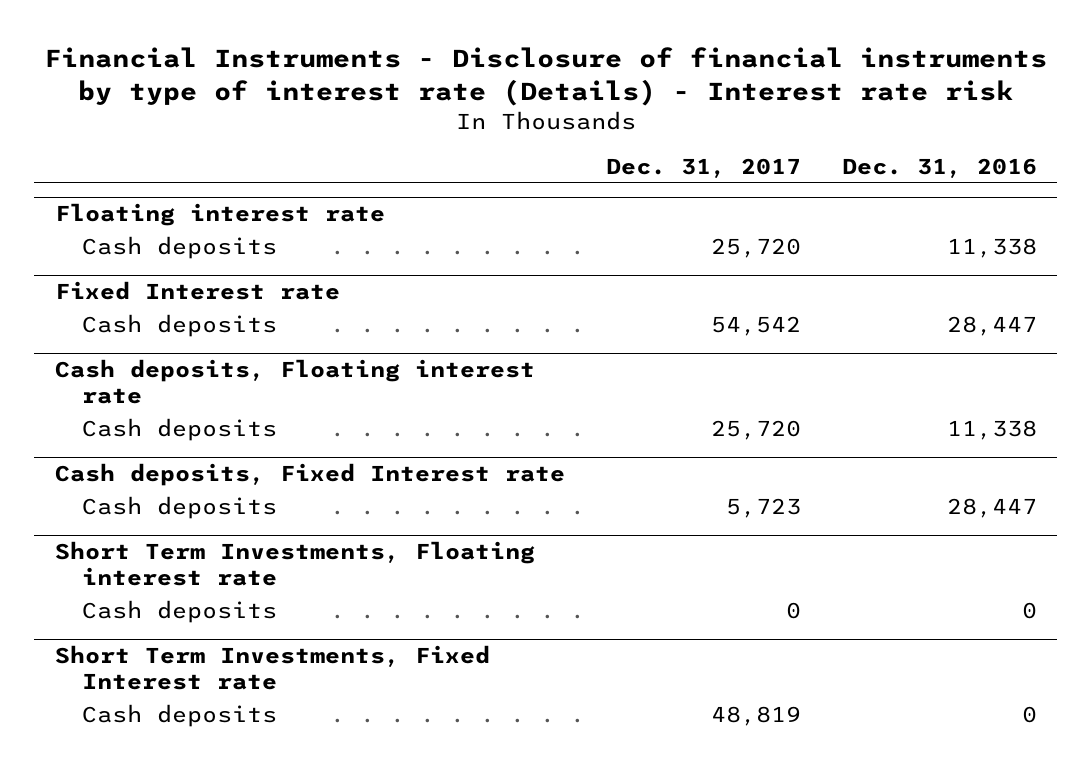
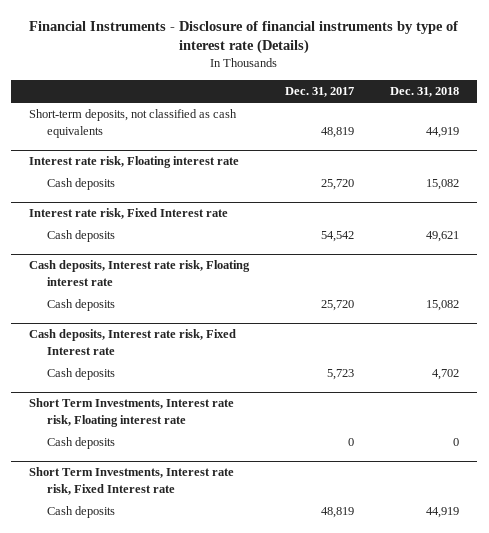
[43,47,1047,107] Financial Instruments - Disclosure of financial instruments by type of interest rate (Details) - Interest rate risk -> [29,20,459,55] Financial Instruments - Disclosure of financial instruments by type of interest rate (Details)
[841,157,1037,178] Dec. 31, 2016 -> none
none -> [390,87,460,98] Dec. 31, 2018
none -> [29,109,238,138] Short-term deposits, not classified as cash equivalents
[54,202,385,226] Floating interest rate -> [29,156,240,169] Interest rate risk, Floating interest rate
[54,280,340,300] Fixed Interest rate -> [29,208,229,220] Interest rate risk, Fixed Interest rate
[54,358,535,405] Cash deposits, Floating interest rate -> [29,260,251,286] Cash deposits, Interest rate risk, Floating interest rate
[54,462,565,486] Cash deposits, Fixed Interest rate -> [29,329,237,355] Cash deposits, Interest rate risk, Fixed Interest rate
[54,540,535,587] Short Term Investments, Floating interest rate -> [29,398,235,427] Short Term Investments, Interest rate risk, Floating interest rate
[54,644,490,691] Short Term Investments, Fixed Interest rate -> [29,467,235,495] Short Term Investments, Interest rate risk, Fixed Interest rate

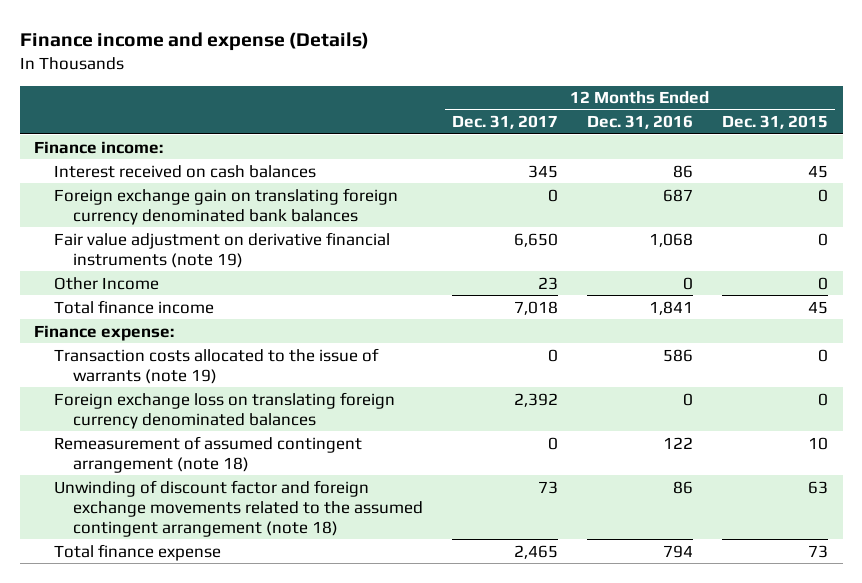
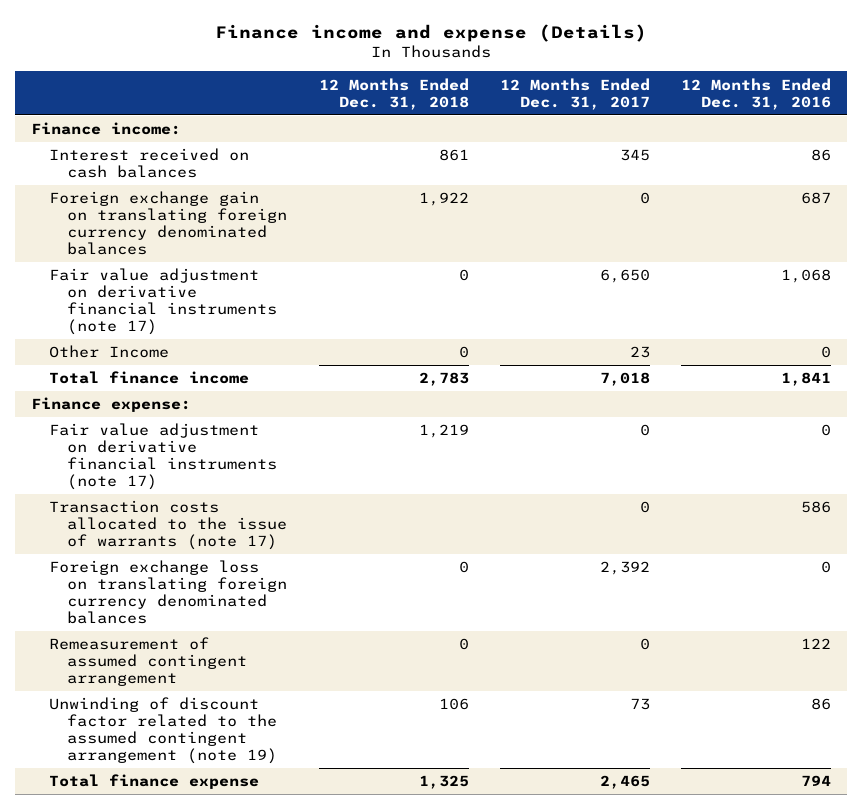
[722,115,829,130] Dec. 31, 2015 -> none
none -> [318,77,469,110] 12 Months Ended Dec. 31, 2018
[53,187,398,225] Foreign exchange gain on translating foreign currency denominated bank balances -> [49,191,288,255] Foreign exchange gain on translating foreign currency denominated balances
[53,231,390,268] Fair value adjustment on derivative financial instruments (note 19) -> [49,268,278,335] Fair value adjustment on derivative financial instruments (note 17)
none -> [49,423,278,490] Fair value adjustment on derivative financial instruments (note 17)
[53,347,379,384] Transaction costs allocated to the issue of warrants (note 19) -> [49,500,288,550] Transaction costs allocated to the issue of warrants (note 17)
[53,435,362,473] Remeasurement of assumed contingent arrangement (note 18) -> [49,637,248,686] Remeasurement of assumed contingent arrangement
[53,479,424,537] Unwinding of discount factor and foreign exchange movements related to the assumed contingent arrangement (note 18) -> [49,697,278,764] Unwinding of discount factor related to the assumed contingent arrangement (note 19)

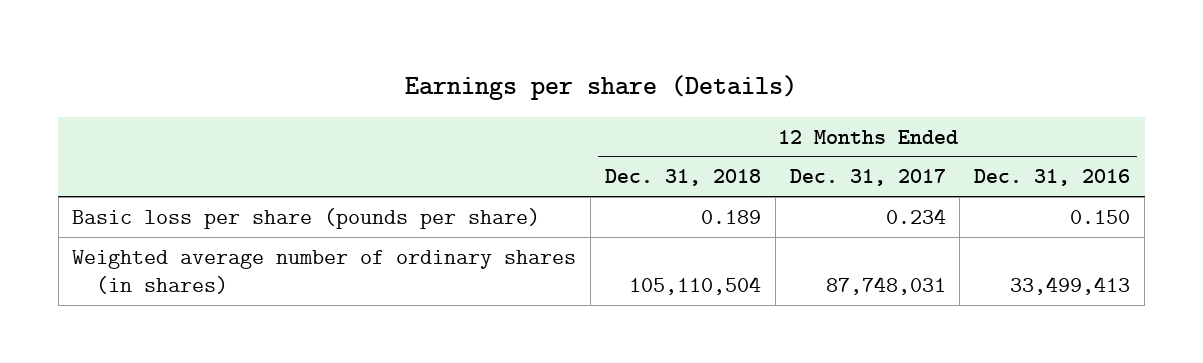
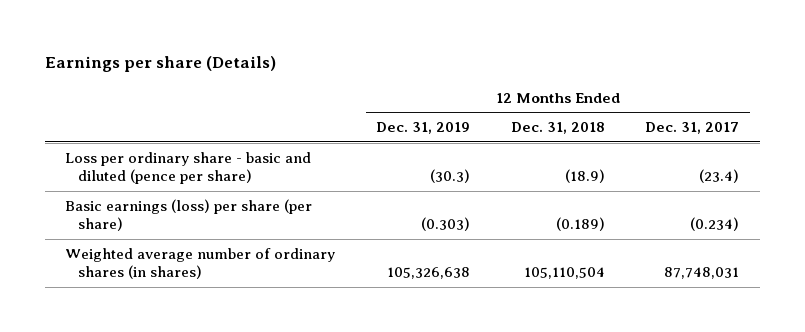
[974,169,1131,187] Dec. 31, 2016 -> none
none -> [375,122,470,135] Dec. 31, 2019
none -> [65,151,312,185] Loss per ordinary share - basic and diluted (pence per share)
[72,207,541,229] Basic loss per share (pounds per share) -> [65,198,313,232] Basic earnings (loss) per share (per share)
[700,209,761,224] 0.189 -> [555,217,605,232] (0.189)
[885,207,946,224] 0.234 -> [690,217,740,232] (0.234)

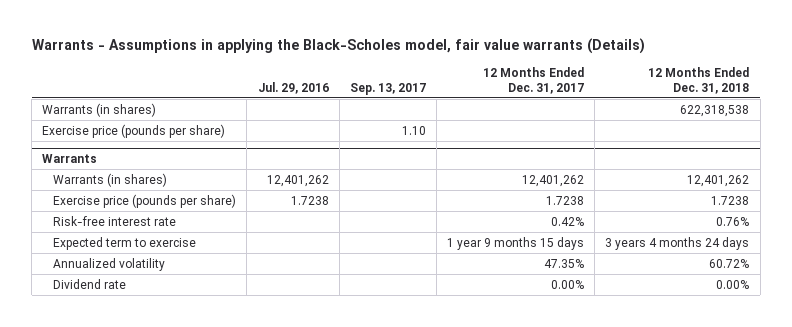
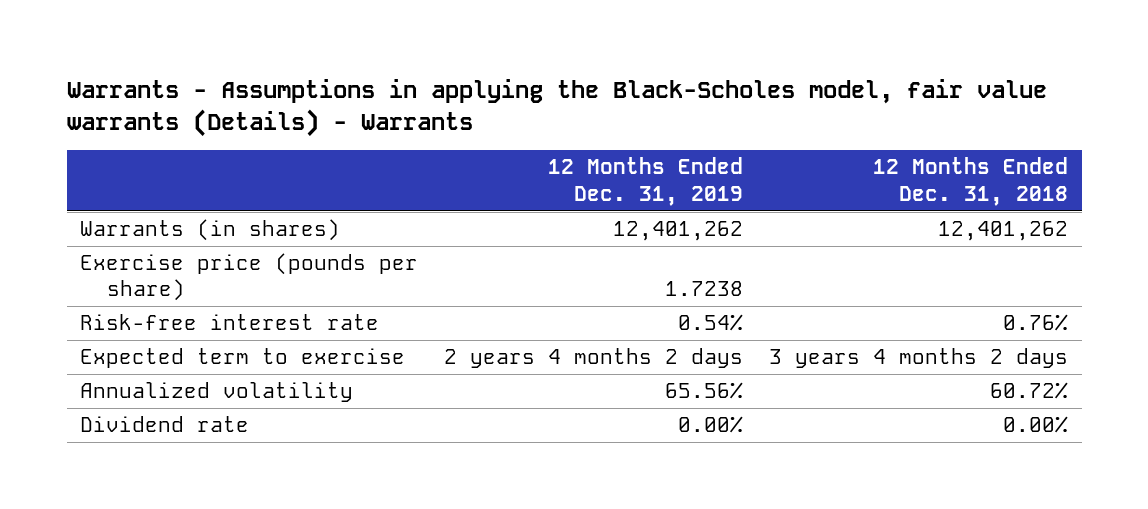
[31,38,645,55] Warrants - Assumptions in applying the Black-Scholes model, fair value warrants (Details) -> [66,79,1047,138] Warrants - Assumptions in applying the Black-Scholes model, fair value warrants (Details) - Warrants
[257,81,329,94] Jul. 29, 2016 -> none
[349,82,426,95] Sep. 13, 2017 -> none
[483,67,585,94] 12 Months Ended Dec. 31, 2017 -> none
none -> [548,157,744,206] 12 Months Ended Dec. 31, 2019
[42,103,157,118] Warrants (in shares) -> none
[42,154,98,164] Warrants -> none
[53,194,237,209] Exercise price (pounds per share) -> none
[42,124,226,139] Exercise price (pounds per share) -> [79,252,418,302] Exercise price (pounds per share)
[605,237,750,251] 3 years 4 months 24 days -> [769,347,1069,368] 3 years 4 months 2 days

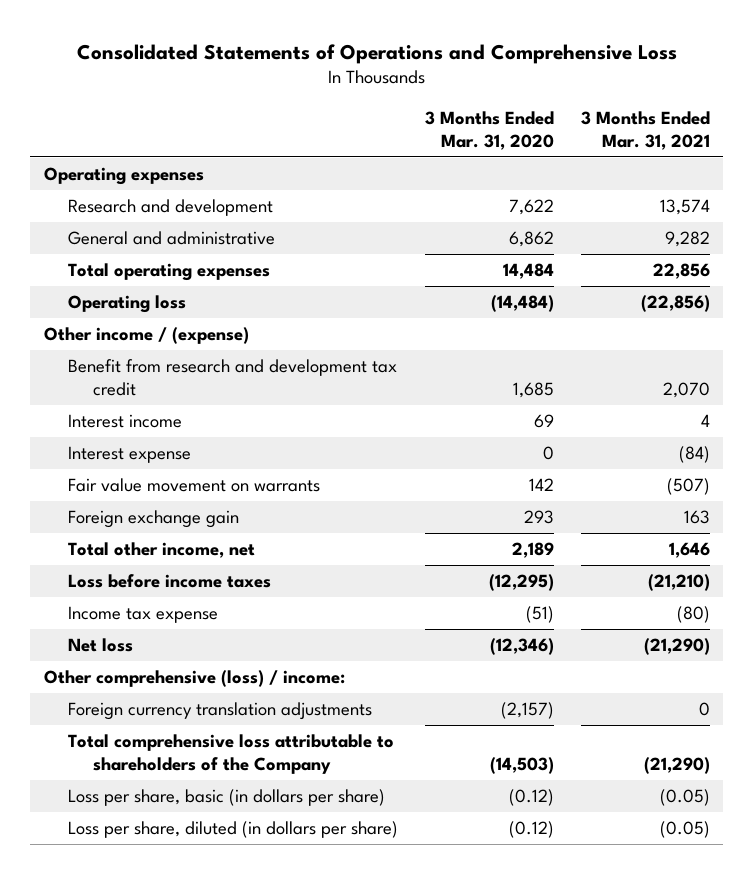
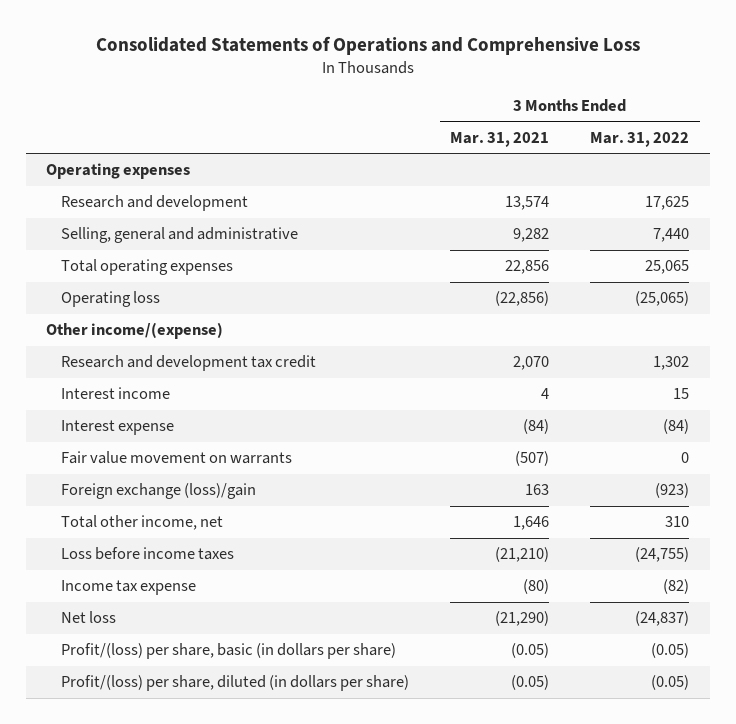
[424,110,554,150] 3 Months Ended Mar. 31, 2020 -> none
none -> [590,131,690,147] Mar. 31, 2022
[68,231,276,246] General and administrative -> [61,227,299,244] Selling, general and administrative
[43,327,249,345] Other income / (expense) -> [46,322,224,340] Other income/(expense)
[68,359,398,397] Benefit from research and development tax credit -> [61,355,317,372] Research and development tax credit
[68,510,240,529] Foreign exchange gain -> [61,483,257,500] Foreign exchange (loss)/gain
[43,670,345,688] Other comprehensive (loss) / income: -> none
[68,702,373,721] Foreign currency translation adjustments -> none
[68,734,395,775] Total comprehensive loss attributable to shareholders of the Company -> none
[68,789,386,807] Loss per share, basic (in dollars per share) -> [61,643,397,660] Profit/(loss) per share, basic (in dollars per share)
[68,821,399,839] Loss per share, diluted (in dollars per share) -> [61,675,410,692] Profit/(loss) per share, diluted (in dollars per share)

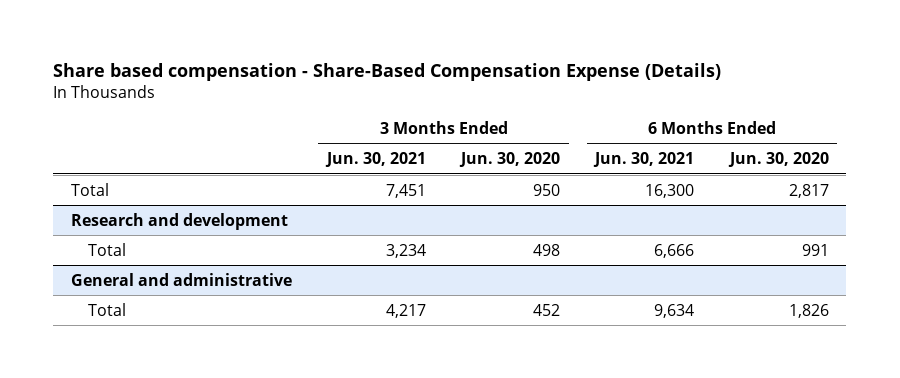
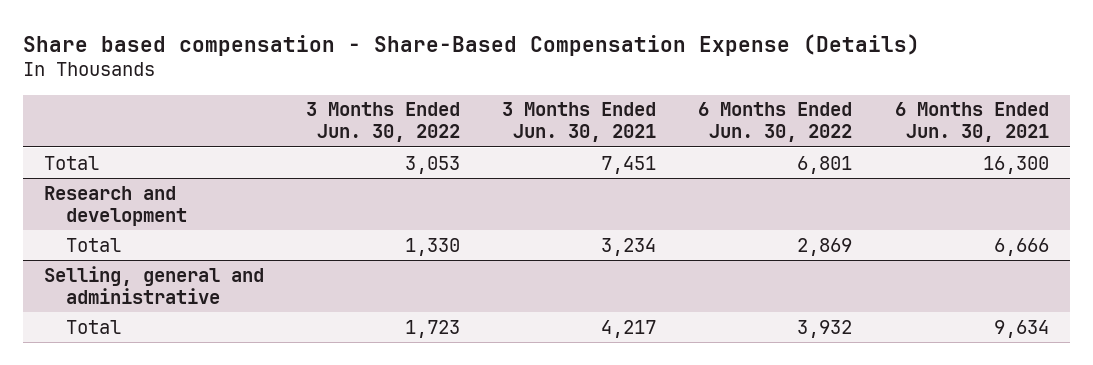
[459,152,561,168] Jun. 30, 2020 -> none
[727,152,829,168] Jun. 30, 2020 -> none
none -> [306,102,461,143] 3 Months Ended Jun. 30, 2022
none -> [698,102,853,143] 6 Months Ended Jun. 30, 2022
[71,272,293,286] General and administrative -> [44,265,265,304] Selling, general and administrative

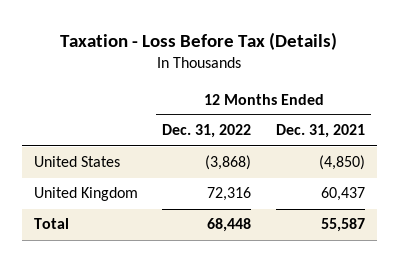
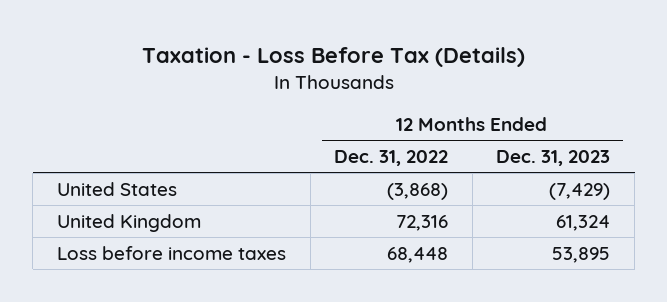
[275,124,365,139] Dec. 31, 2021 -> none
none -> [496,149,611,166] Dec. 31, 2023
[34,218,70,230] Total -> [57,245,287,260] Loss before income taxes

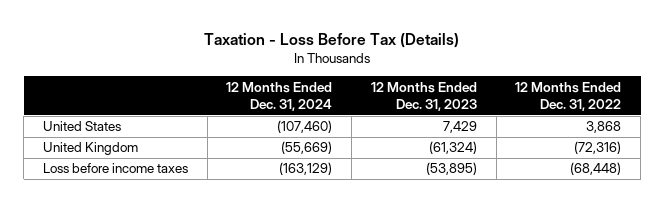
none -> [226,81,333,112] 12 Months Ended Dec. 31, 2024
[387,182,449,200] (3,868) -> [586,121,622,134] 3,868
[549,182,611,200] (7,429) -> [442,121,477,134] 7,429
[396,214,449,231] 72,316 -> [574,141,622,155] (72,316)
[556,214,611,231] 61,324 -> [428,141,477,155] (61,324)
[387,246,449,263] 68,448 -> [570,162,622,176] (68,448)
[552,246,611,263] 53,895 -> [425,162,477,176] (53,895)

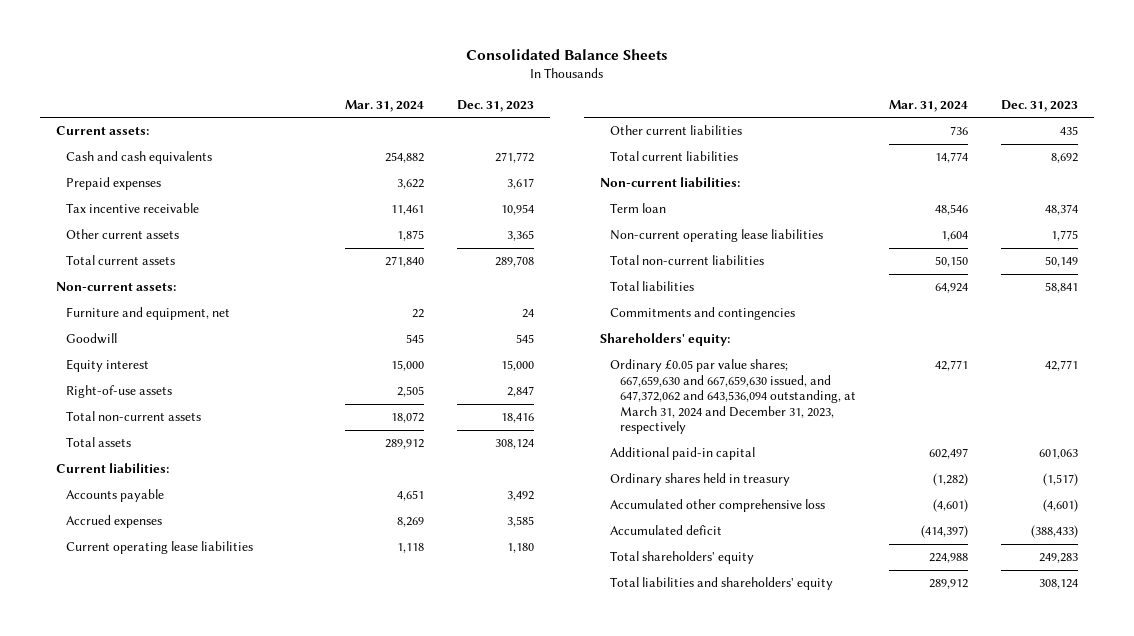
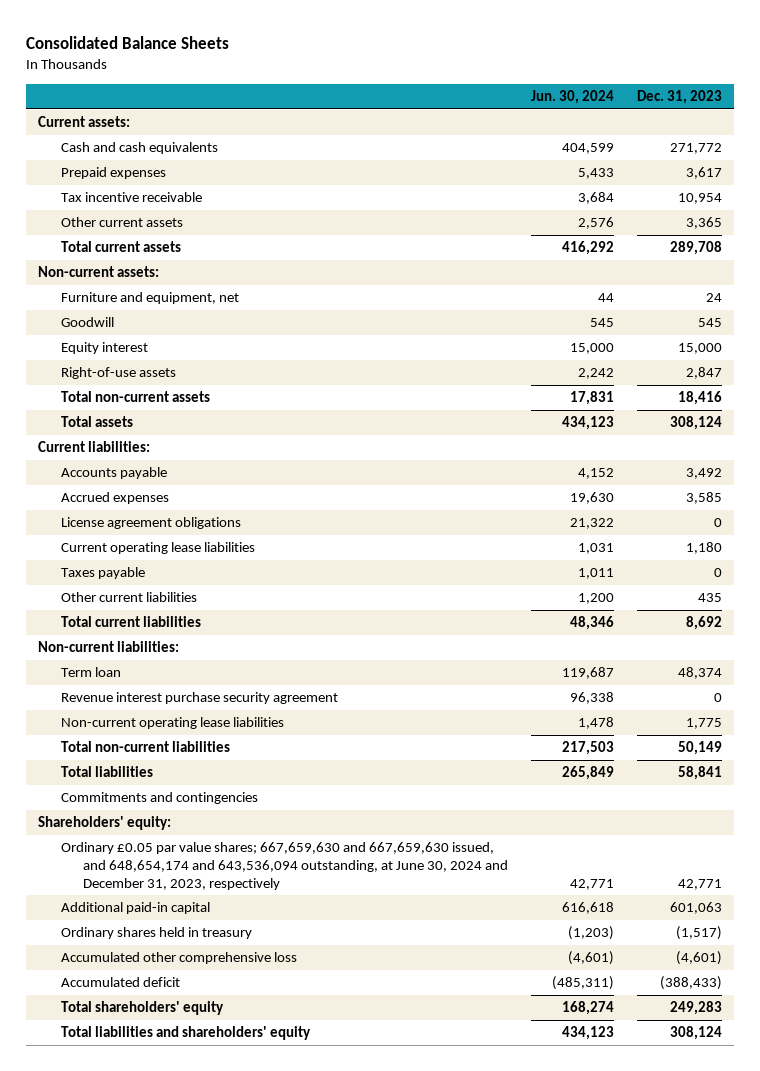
[345,99,425,112] Mar. 31, 2024 -> none
none -> [531,89,615,104] Jun. 30, 2024
none -> [60,517,241,530] License agreement obligations
none -> [60,567,145,580] Taxes payable
none -> [60,692,338,705] Revenue interest purchase security agreement
[610,359,857,435] Ordinary £0.05 par value shares; 667,659,630 and 667,659,630 issued, and 647,372,062 and 643,536,094 outstanding, at March 31, 2024 and December 31, 2023, respectively -> [60,842,509,890] Ordinary £0.05 par value shares; 667,659,630 and 667,659,630 issued, and 648,654,174 and 643,536,094 outstanding, at June 30, 2024 and December 31, 2023, respectively

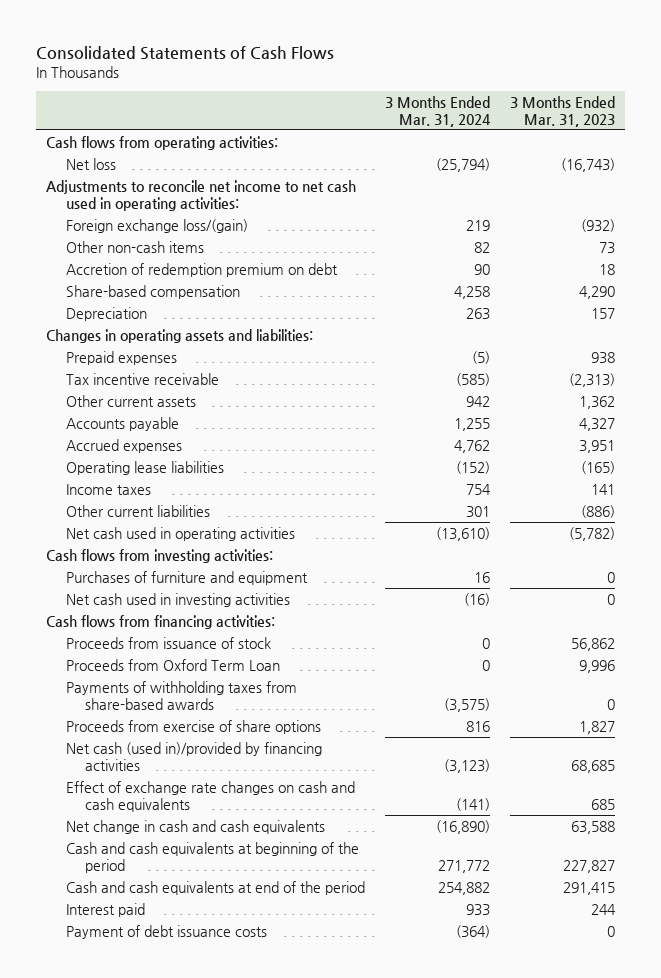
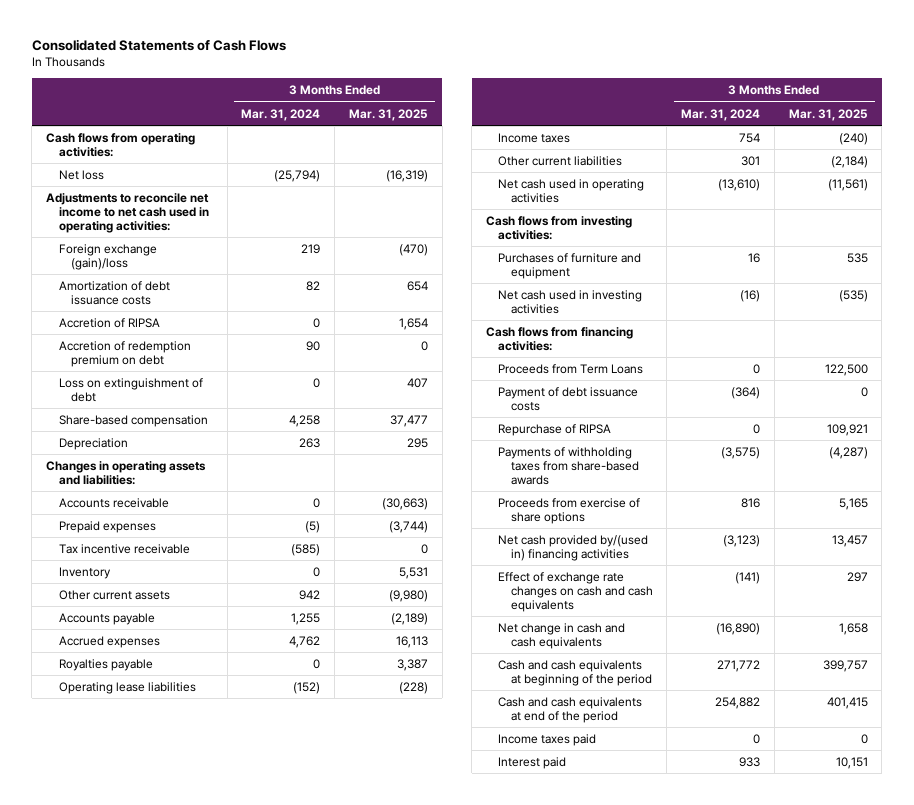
[509,95,615,128] 3 Months Ended Mar. 31, 2023 -> none
none -> [348,108,428,121] Mar. 31, 2025
[65,218,248,233] Foreign exchange loss/(gain) -> [58,243,157,270] Foreign exchange (gain)/loss
[65,240,204,253] Other non-cash items -> [58,280,170,305] Amortization of debt issuance costs
none -> [58,317,160,328] Accretion of RIPSA
none -> [58,377,203,402] Loss on extinguishment of debt
none -> [58,497,169,508] Accounts receivable
none -> [58,566,111,579] Inventory
none -> [58,658,153,671] Royalties payable
[65,636,271,649] Proceeds from issuance of stock -> none
[65,658,280,671] Proceeds from Oxford Term Loan -> [498,363,644,374] Proceeds from Term Loans
[65,924,267,939] Payment of debt issuance costs -> [498,386,639,411] Payment of debt issuance costs
none -> [498,423,612,436] Repurchase of RIPSA
[65,741,322,771] Net cash (used in)/provided by financing activities -> [498,534,649,561] Net cash provided by/(used in) financing activities
none -> [498,733,597,746] Income taxes paid

